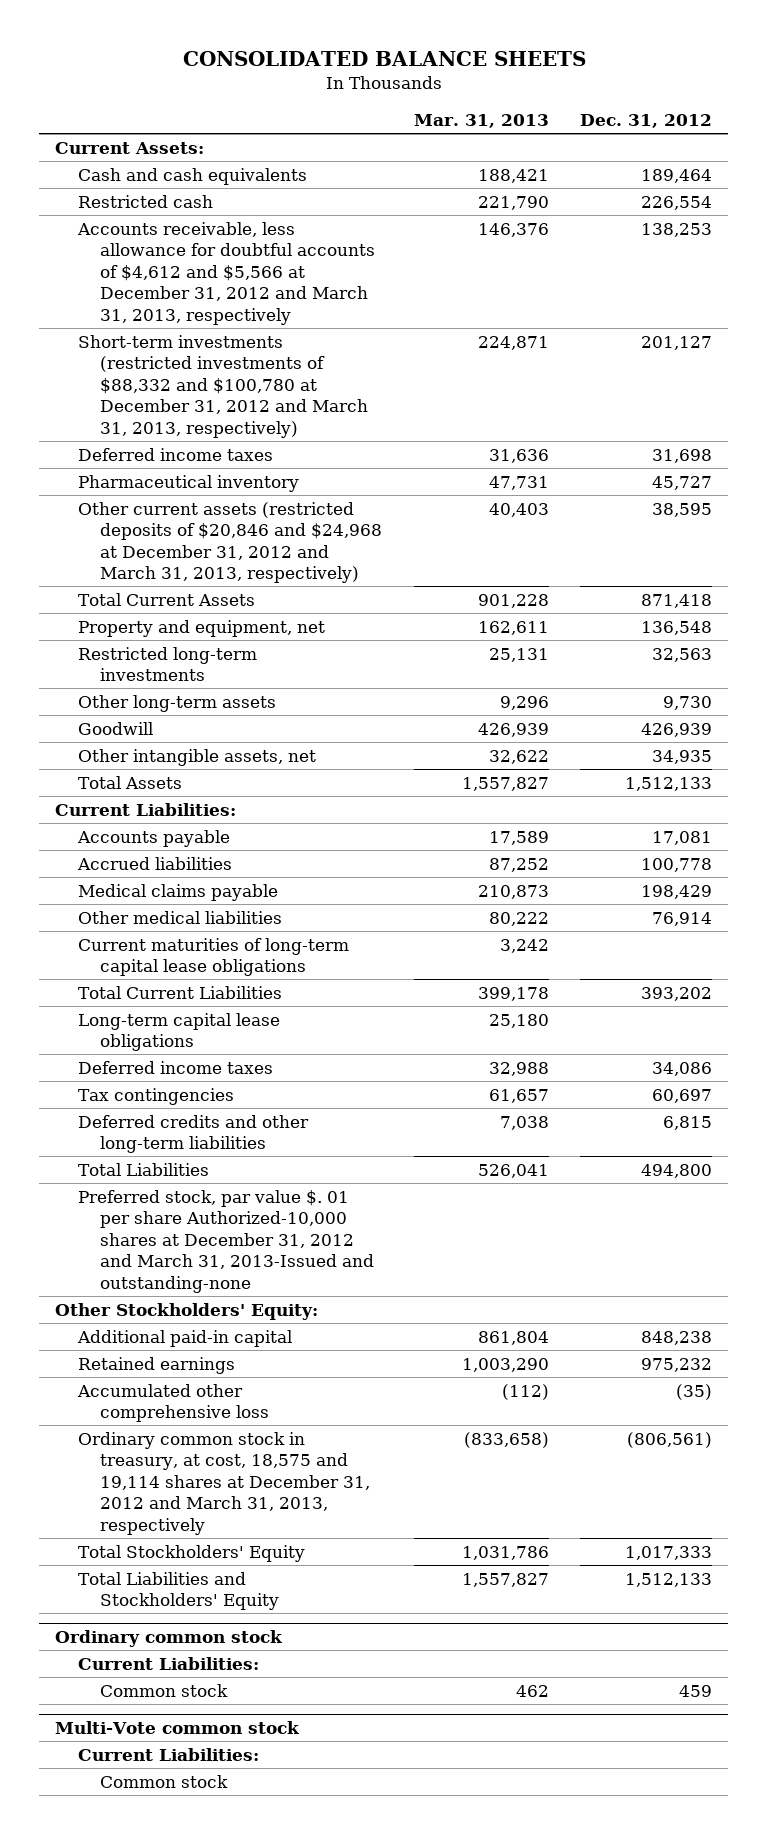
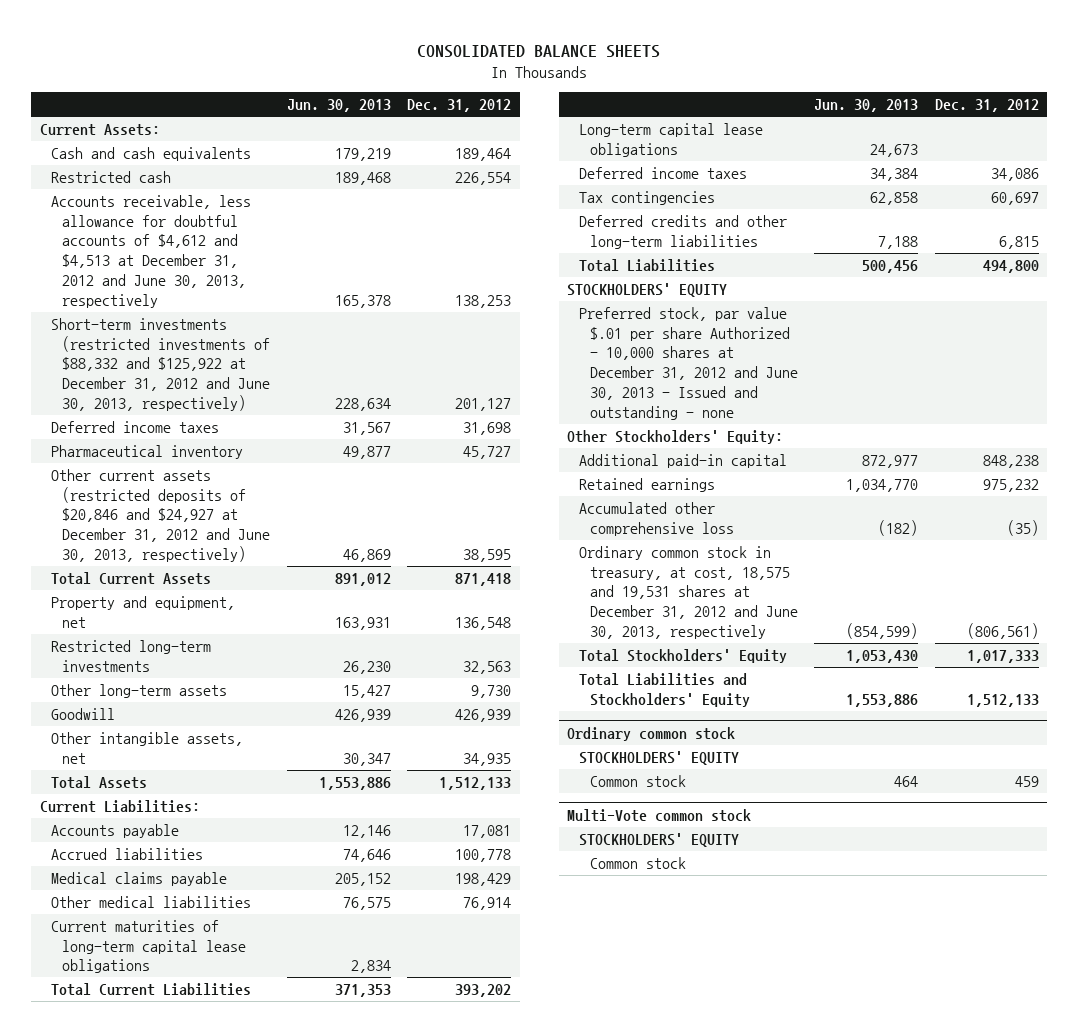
[413,114,549,129] Mar. 31, 2013 -> none
none -> [286,99,391,113] Jun. 30, 2013
[76,221,376,326] Accounts receivable, less allowance for doubtful accounts of $4,612 and $5,566 at December 31, 2012 and March 31, 2013, respectively -> [50,194,251,308] Accounts receivable, less allowance for doubtful accounts of $4,612 and $4,513 at December 31, 2012 and June 30, 2013, respectively
[77,334,369,439] Short-term investments (restricted investments of $88,332 and $100,780 at December 31, 2012 and March 31, 2013, respectively) -> [50,317,271,411] Short-term investments (restricted investments of $88,332 and $125,922 at December 31, 2012 and June 30, 2013, respectively)
[77,501,383,584] Other current assets (restricted deposits of $20,846 and $24,968 at December 31, 2012 and March 31, 2013, respectively) -> [50,468,271,562] Other current assets (restricted deposits of $20,846 and $24,927 at December 31, 2012 and June 30, 2013, respectively)
none -> [567,282,728,297] STOCKHOLDERS' EQUITY
[77,1189,375,1294] Preferred stock, par value $. 01 per share Authorized-10,000 shares at December 31, 2012 and March 31, 2013-Issued and outstanding-none -> [578,306,798,420] Preferred stock, par value $.01 per share Authorized - 10,000 shares at December 31, 2012 and June 30, 2013 - Issued and outstanding - none
[77,1431,371,1536] Ordinary common stock in treasury, at cost, 18,575 and 19,114 shares at December 31, 2012 and March 31, 2013, respectively -> [578,545,798,639] Ordinary common stock in treasury, at cost, 18,575 and 19,531 shares at December 31, 2012 and June 30, 2013, respectively
[77,1656,259,1670] Current Liabilities: -> none
none -> [578,750,739,765] STOCKHOLDERS' EQUITY
[77,1747,259,1761] Current Liabilities: -> none
none -> [578,832,739,847] STOCKHOLDERS' EQUITY

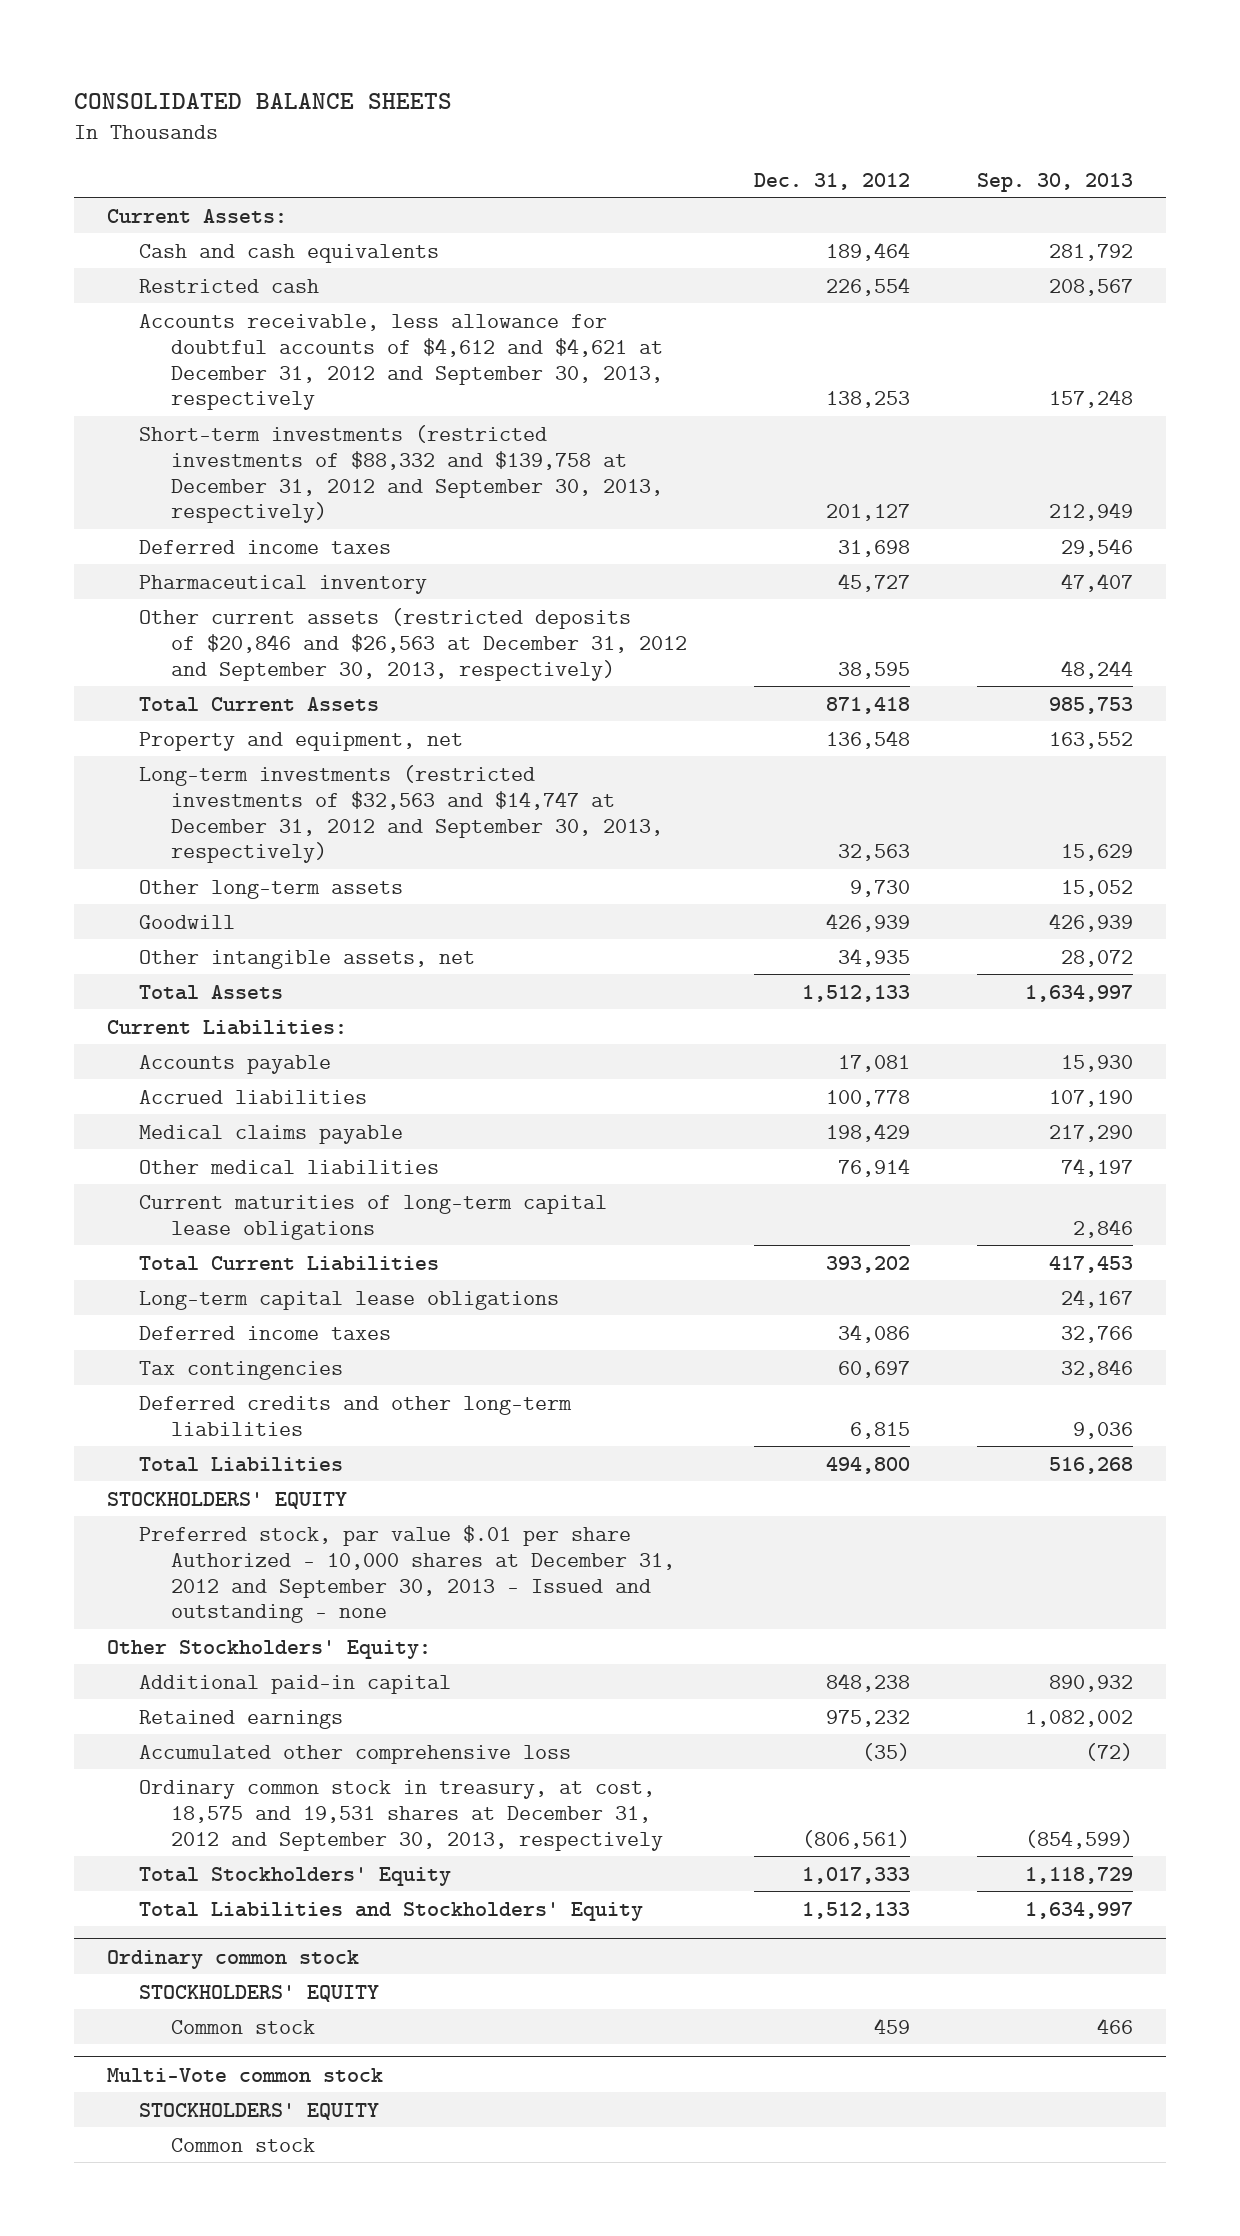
[286,99,391,113] Jun. 30, 2013 -> none
none -> [976,172,1133,192] Sep. 30, 2013
[50,194,251,308] Accounts receivable, less allowance for doubtful accounts of $4,612 and $4,513 at December 31, 2012 and June 30, 2013, respectively -> [139,313,664,411] Accounts receivable, less allowance for doubtful accounts of $4,612 and $4,621 at December 31, 2012 and September 30, 2013, respectively
[50,317,271,411] Short-term investments (restricted investments of $88,332 and $125,922 at December 31, 2012 and June 30, 2013, respectively) -> [139,424,664,524] Short-term investments (restricted investments of $88,332 and $139,758 at December 31, 2012 and September 30, 2013, respectively)
[50,468,271,562] Other current assets (restricted deposits of $20,846 and $24,927 at December 31, 2012 and June 30, 2013, respectively) -> [139,607,688,681] Other current assets (restricted deposits of $20,846 and $26,563 at December 31, 2012 and September 30, 2013, respectively)
[50,639,211,672] Restricted long-term investments -> [139,764,664,864] Long-term investments (restricted investments of $32,563 and $14,747 at December 31, 2012 and September 30, 2013, respectively)
[578,306,798,420] Preferred stock, par value $.01 per share Authorized - 10,000 shares at December 31, 2012 and June 30, 2013 - Issued and outstanding - none -> [139,1524,676,1624] Preferred stock, par value $.01 per share Authorized - 10,000 shares at December 31, 2012 and September 30, 2013 - Issued and outstanding - none
[578,545,798,639] Ordinary common stock in treasury, at cost, 18,575 and 19,531 shares at December 31, 2012 and June 30, 2013, respectively -> [139,1779,664,1851] Ordinary common stock in treasury, at cost, 18,575 and 19,531 shares at December 31, 2012 and September 30, 2013, respectively

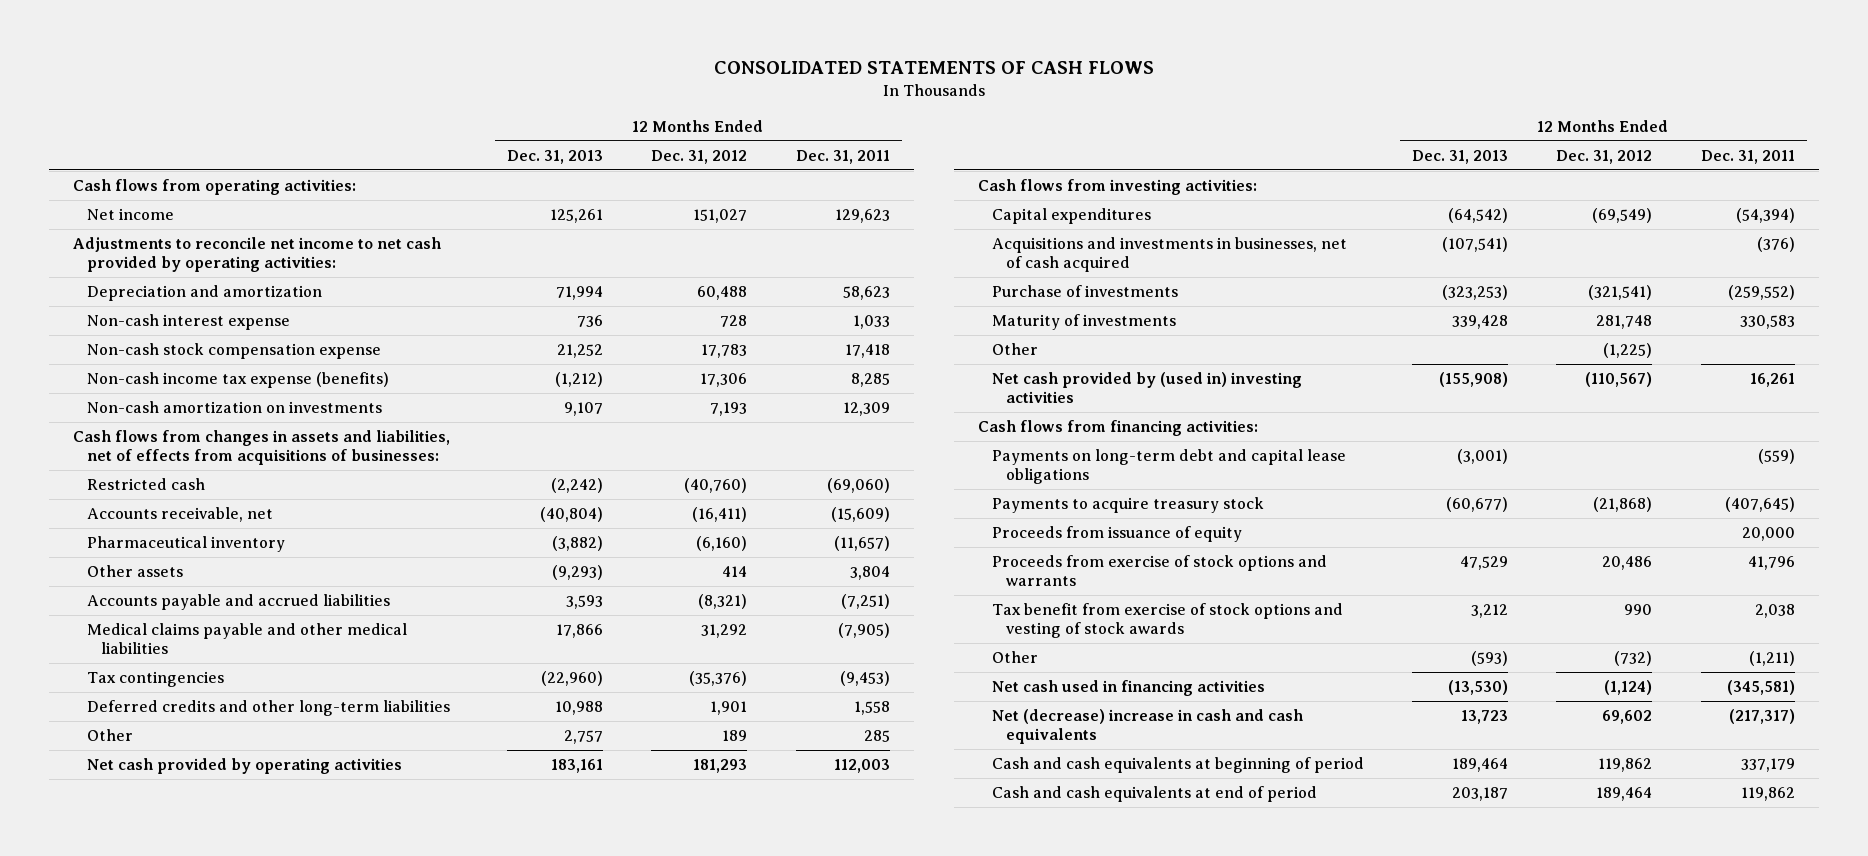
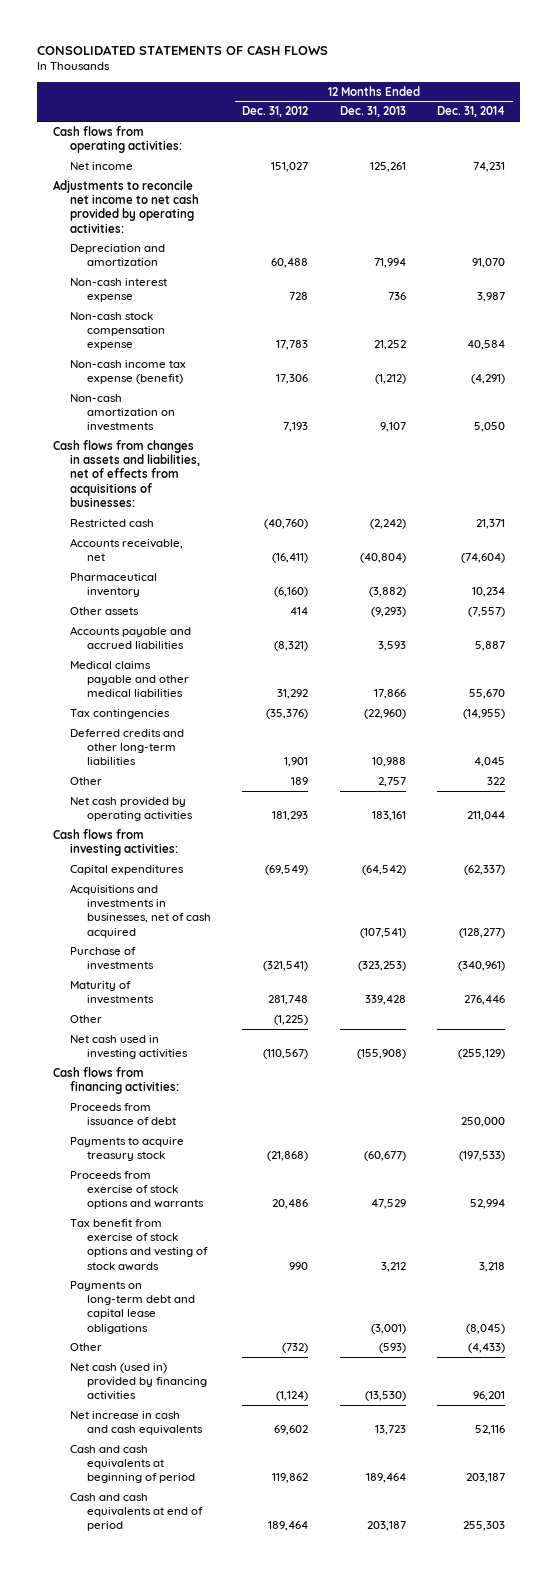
[795,149,890,164] Dec. 31, 2011 -> none
none -> [436,106,505,118] Dec. 31, 2014
[86,372,389,389] Non-cash income tax expense (benefits) -> [69,359,186,385] Non-cash income tax expense (benefit)
[991,372,1302,403] Net cash provided by (used in) investing activities -> [69,1034,189,1060] Net cash used in investing activities
none -> [69,1102,177,1126] Proceeds from issuance of debt
[991,526,1242,543] Proceeds from issuance of equity -> none
[991,449,1346,484] Payments on long-term debt and capital lease obligations -> [69,1280,196,1334] Payments on long-term debt and capital lease obligations
[991,680,1265,697] Net cash used in financing activities -> [69,1362,208,1401] Net cash (used in) provided by financing activities
[991,709,1303,744] Net (decrease) increase in cash and cash equivalents -> [69,1410,204,1436] Net increase in cash and cash equivalents

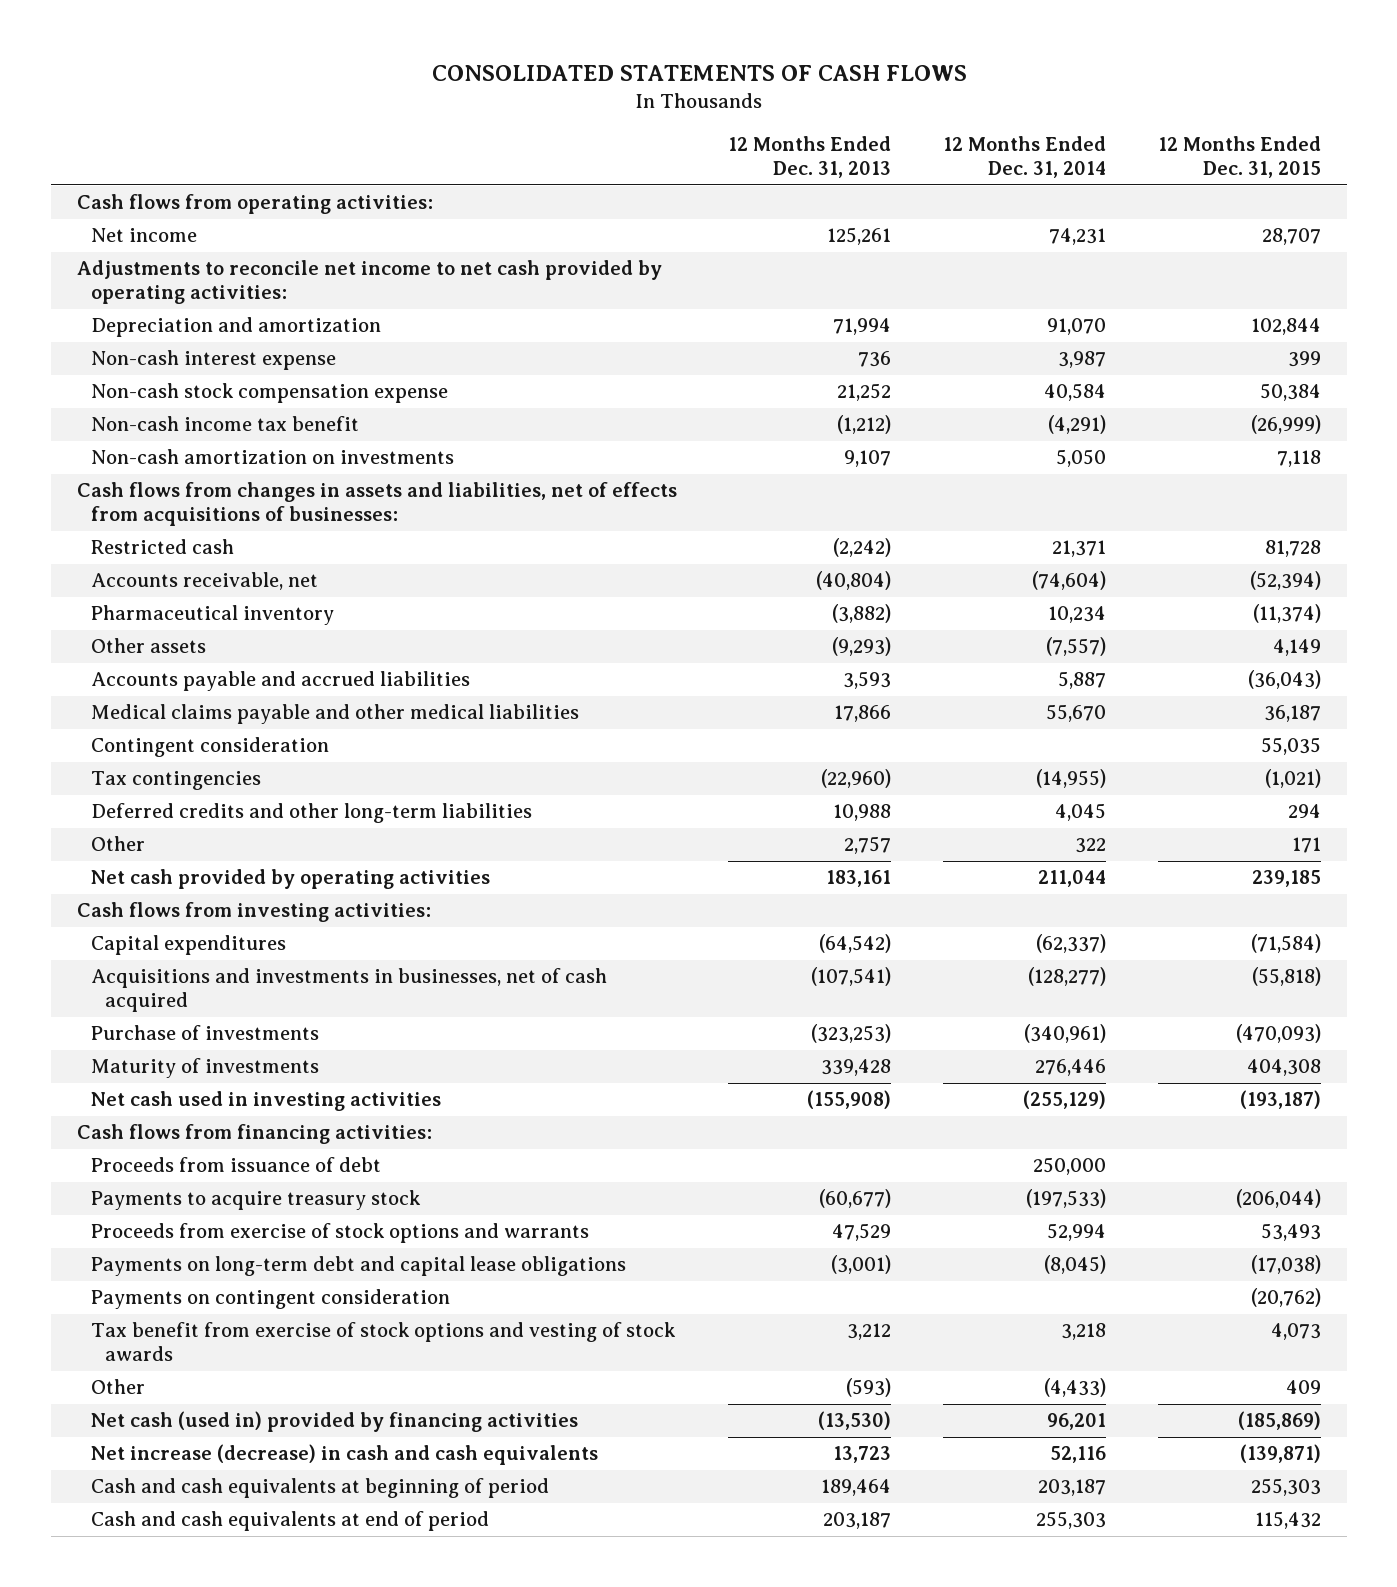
[242,106,309,118] Dec. 31, 2012 -> none
none -> [1157,136,1321,179] 12 Months Ended Dec. 31, 2015
[69,359,186,385] Non-cash income tax expense (benefit) -> [90,416,359,432] Non-cash income tax benefit
none -> [90,737,329,758] Contingent consideration
[69,1014,102,1023] Other -> none
none -> [90,1289,450,1310] Payments on contingent consideration
[69,1218,209,1271] Tax benefit from exercise of stock options and vesting of stock awards -> [90,1322,676,1362] Tax benefit from exercise of stock options and vesting of stock awards
[69,1410,204,1436] Net increase in cash and cash equivalents -> [90,1444,598,1466] Net increase (decrease) in cash and cash equivalents

